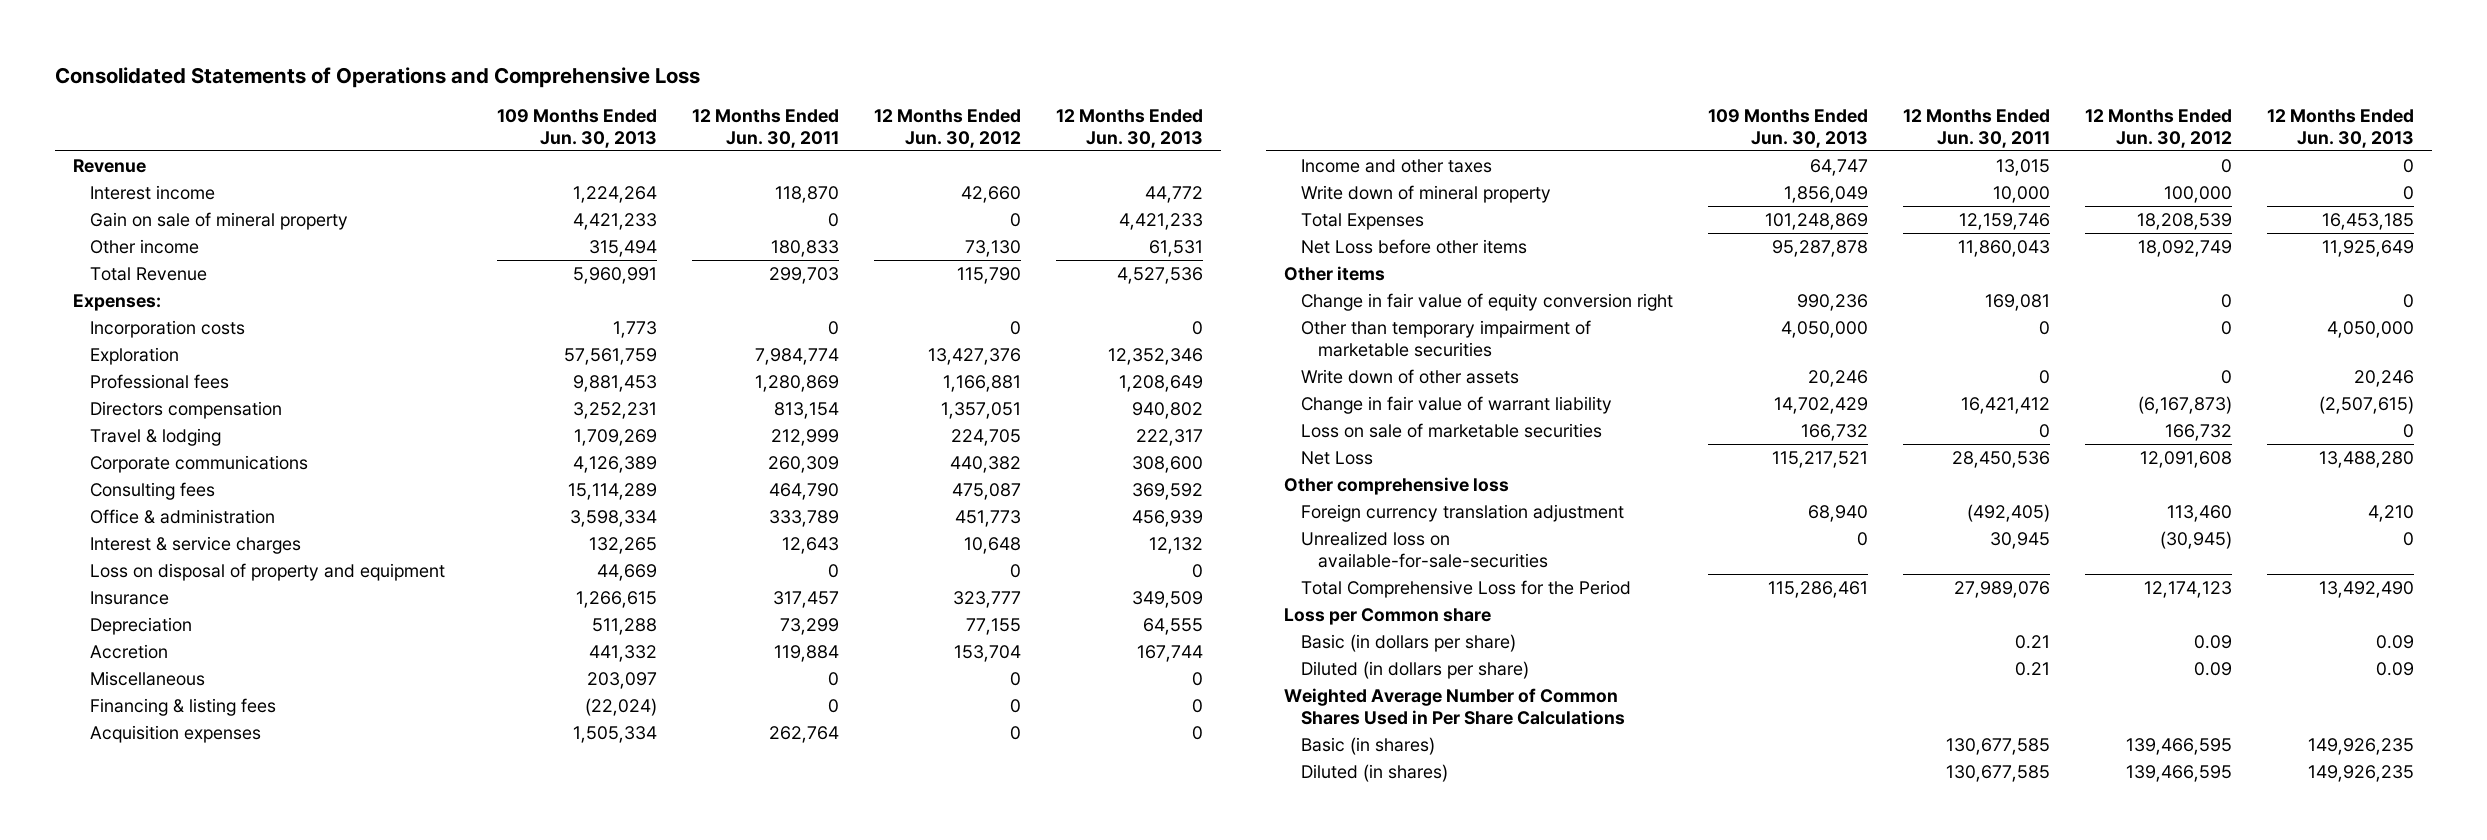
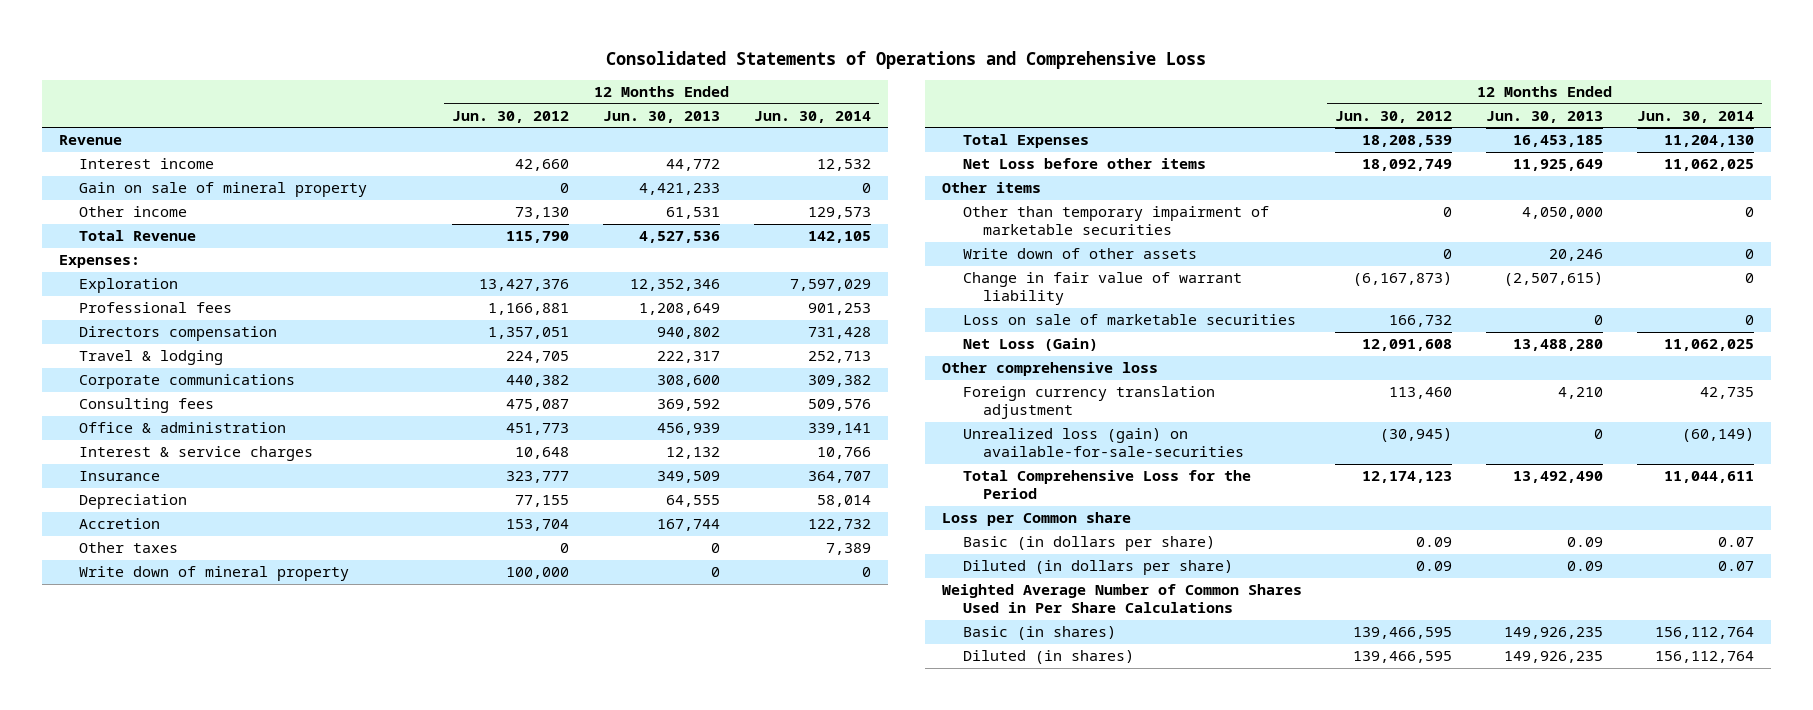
[496,108,657,148] 109 Months Ended Jun. 30, 2013 -> none
[692,108,840,148] 12 Months Ended Jun. 30, 2011 -> none
none -> [753,110,871,123] Jun. 30, 2014
[89,320,245,339] Incorporation costs -> none
[89,563,445,582] Loss on disposal of property and equipment -> none
[89,671,205,687] Miscellaneous -> none
[89,698,276,717] Financing & listing fees -> none
[89,725,261,744] Acquisition expenses -> none
[1300,159,1492,174] Income and other taxes -> [79,542,179,554] Other taxes
[1300,293,1673,312] Change in fair value of equity conversion right -> none
[1300,451,1373,466] Net Loss -> [962,338,1098,352] Net Loss (Gain)
[1300,531,1549,569] Unrealized loss on available-for-sale-securities -> [962,428,1245,458] Unrealized loss (gain) on available-for-sale-securities

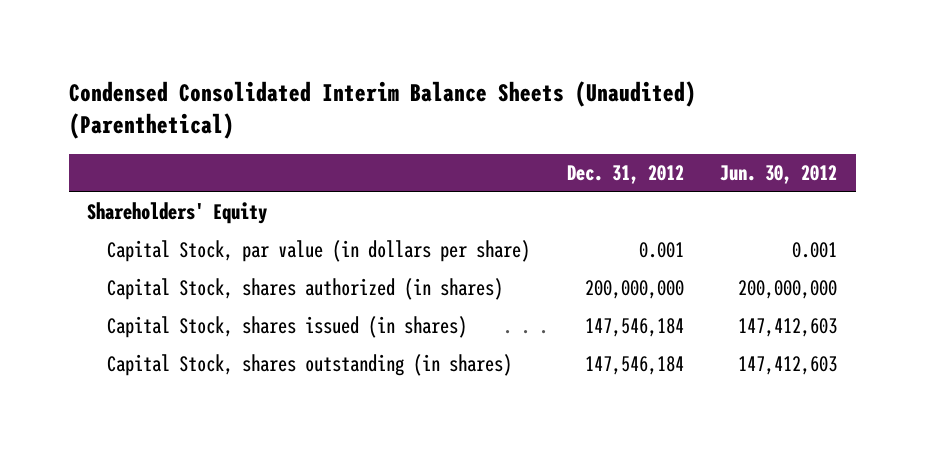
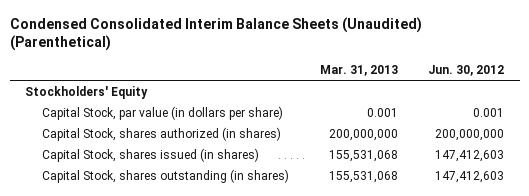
[566,165,684,185] Dec. 31, 2012 -> none
none -> [319,65,398,77] Mar. 31, 2013
[87,202,268,225] Shareholders' Equity -> [25,85,149,99] Stockholders' Equity

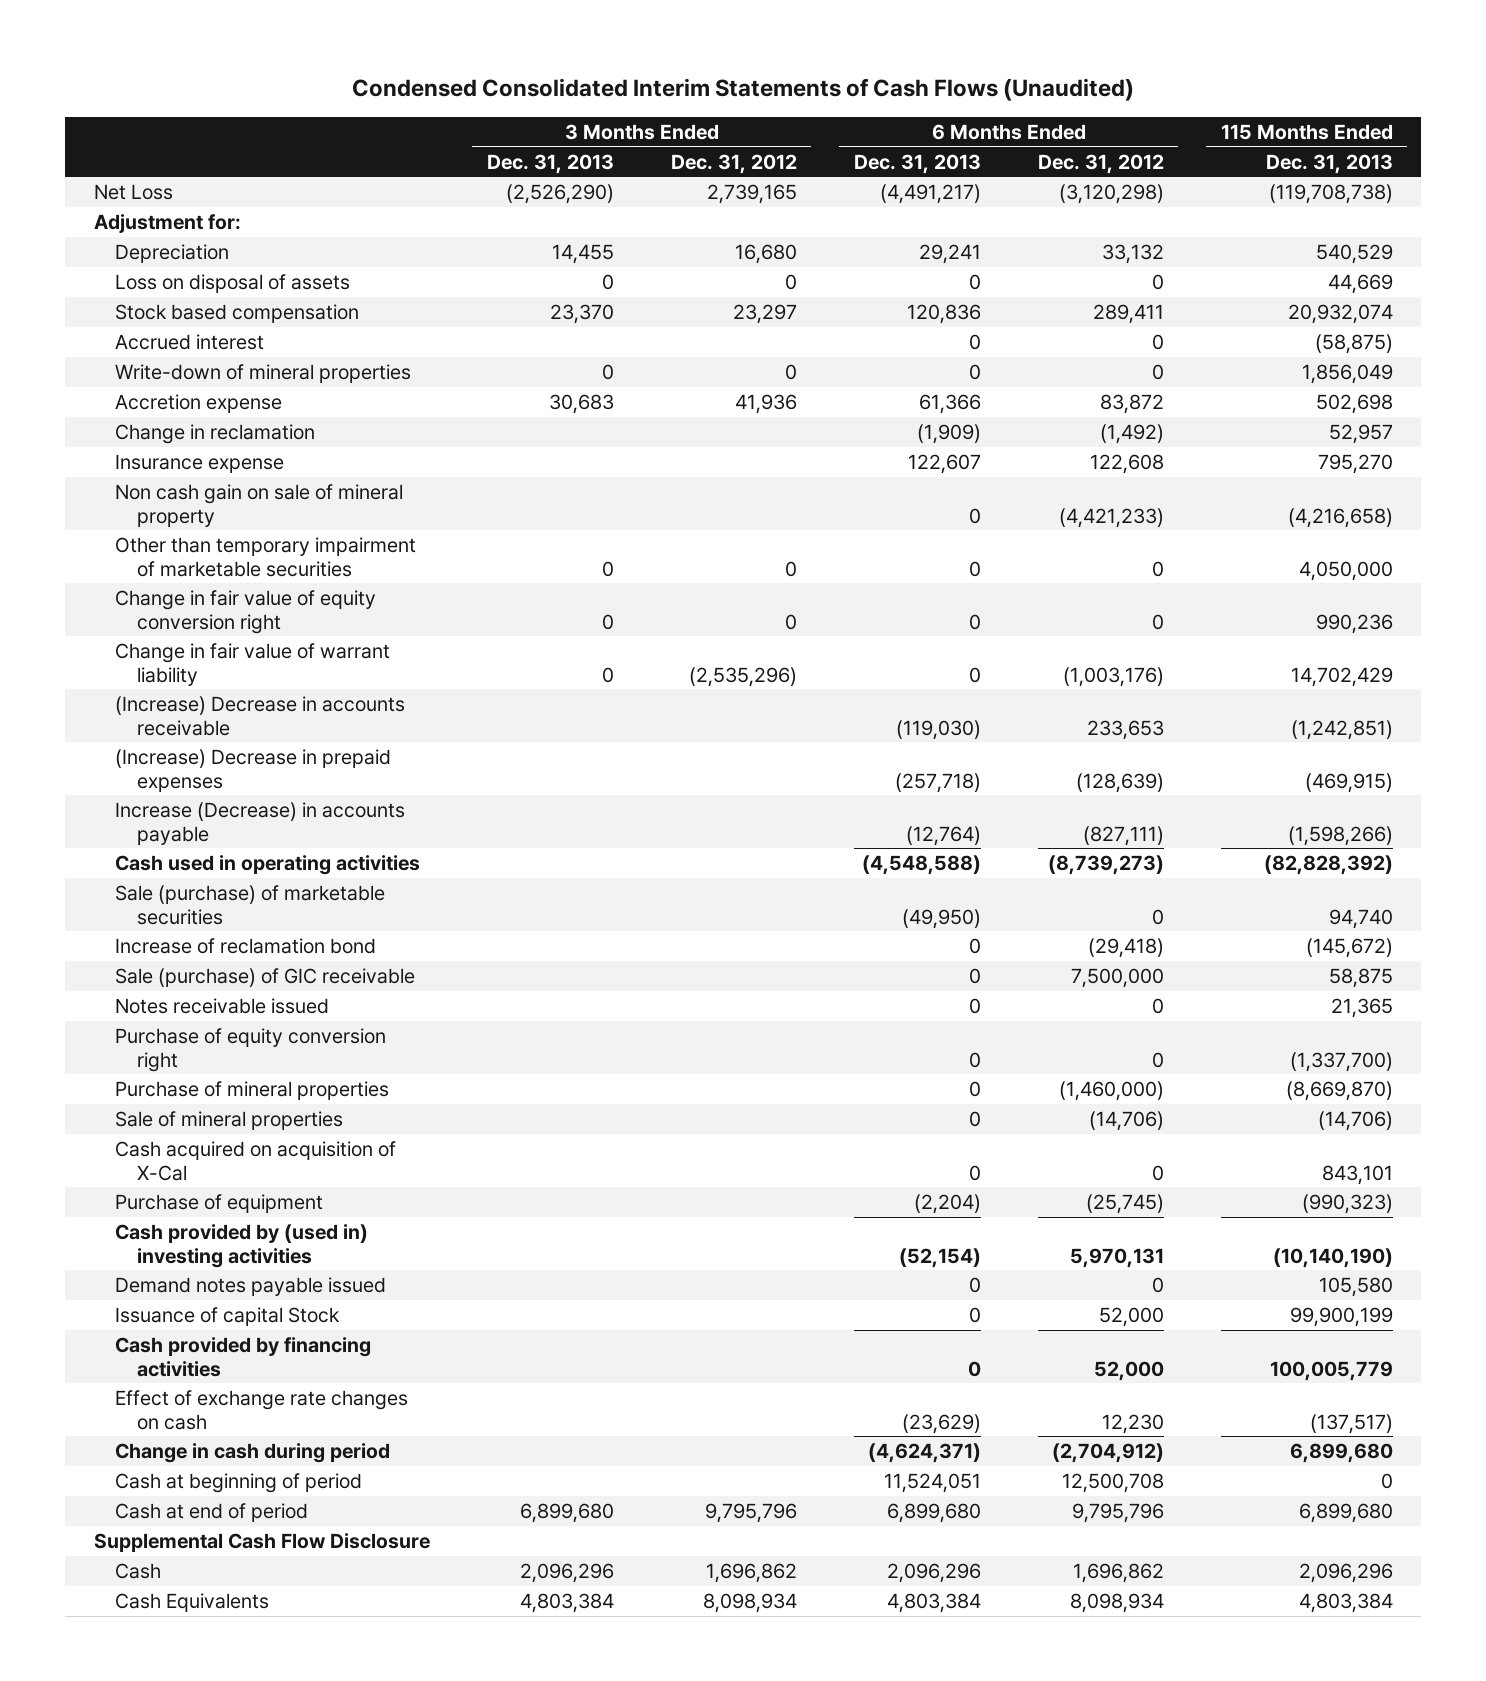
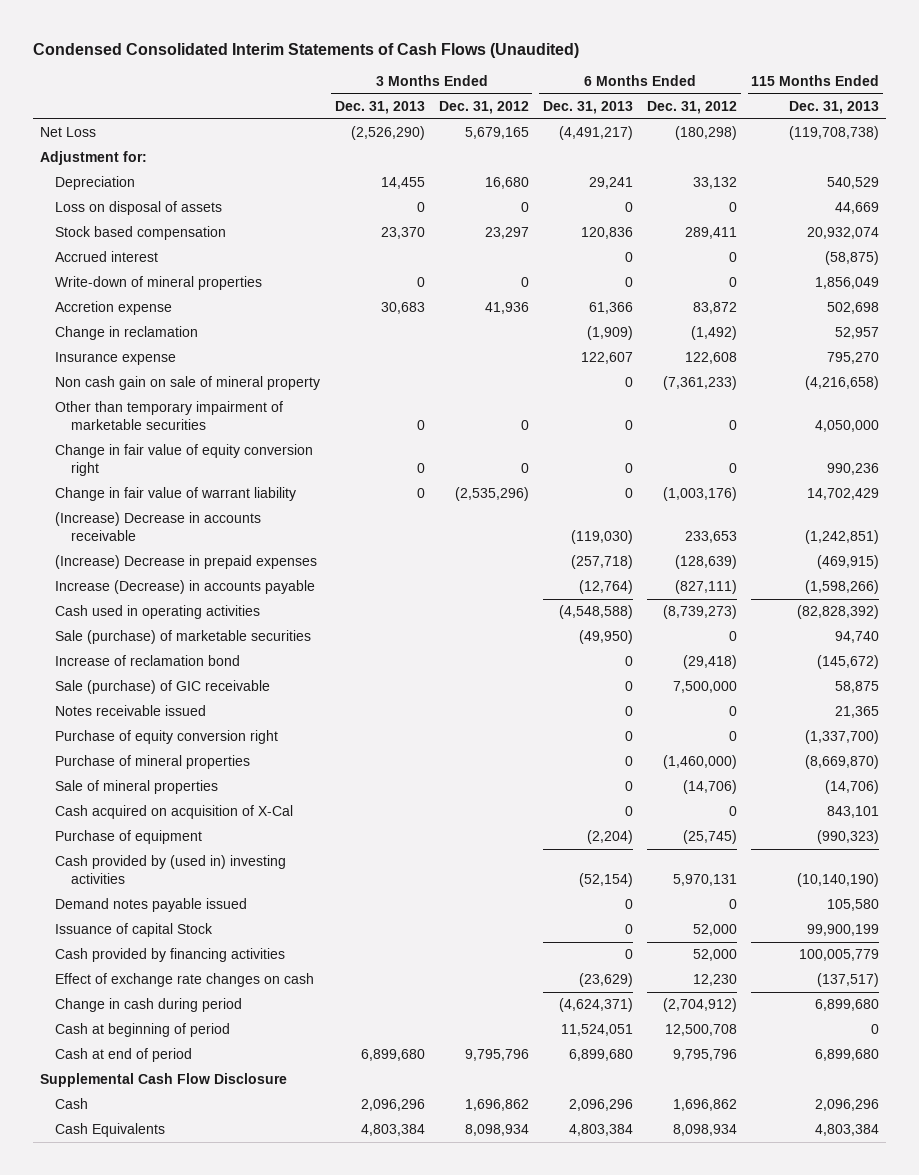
[706,184,797,205] 2,739,165 -> [464,127,529,140] 5,679,165
[1058,184,1164,205] (3,120,298) -> [675,126,738,141] (180,298)
[1058,507,1164,528] (4,421,233) -> [663,376,738,391] (7,361,233)

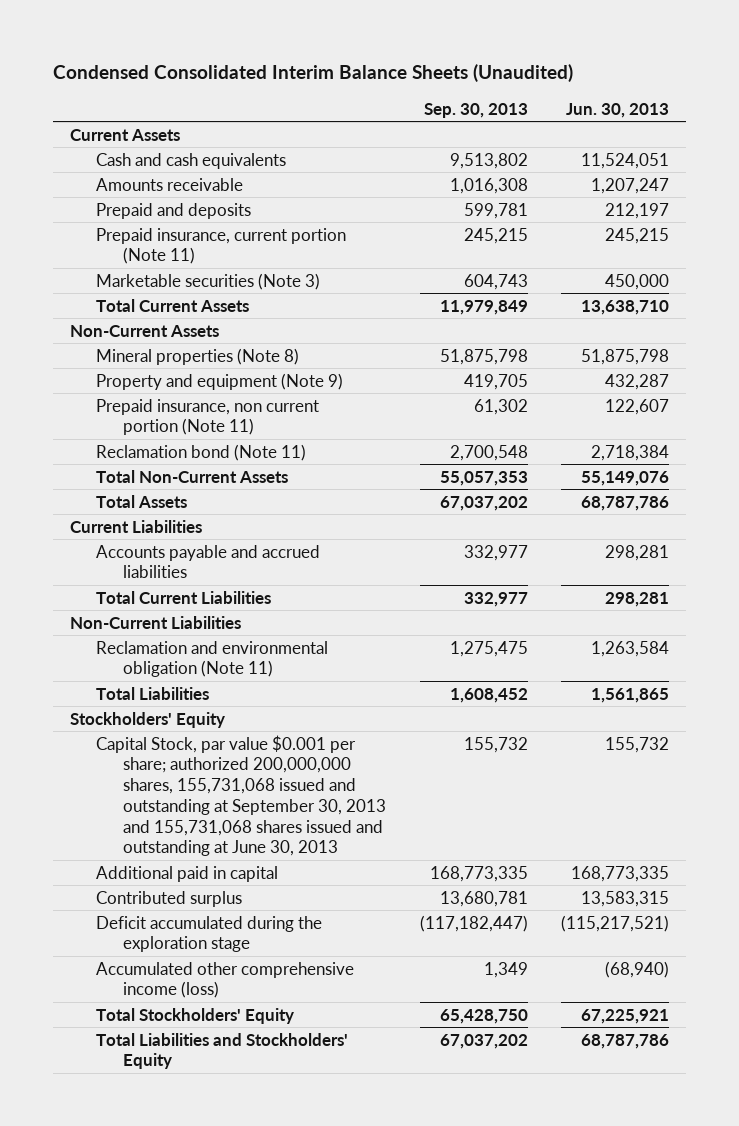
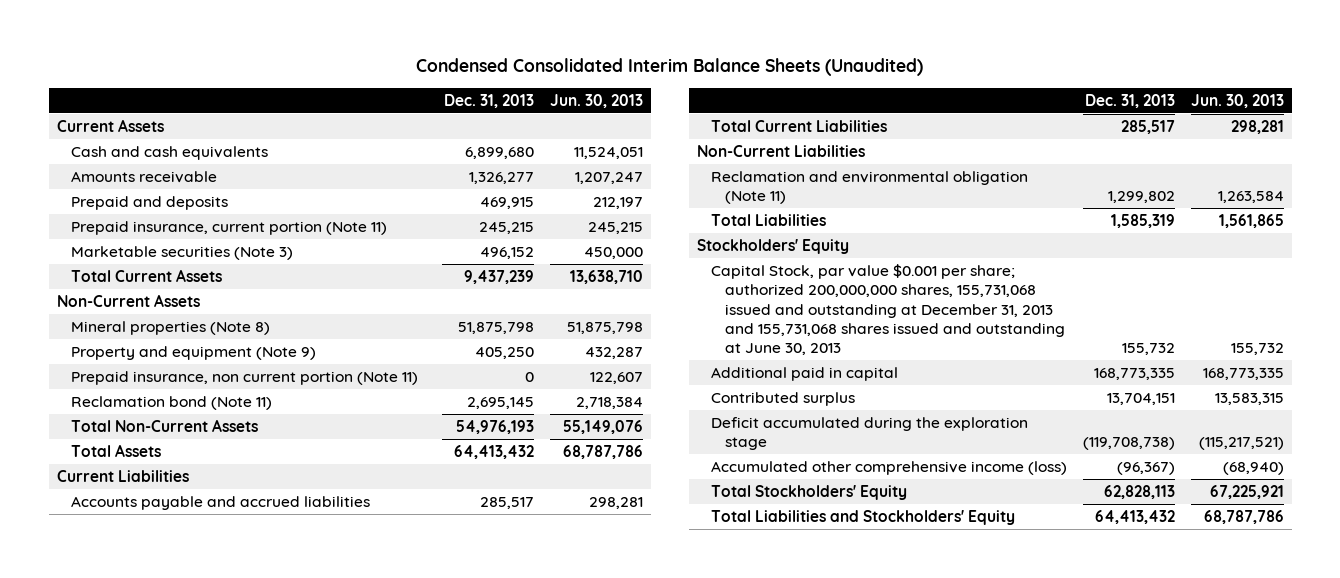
[423,102,528,118] Sep. 30, 2013 -> none
none -> [444,93,535,108] Dec. 31, 2013
[96,734,386,857] Capital Stock, par value $0.001 per share; authorized 200,000,000 shares, 155,731,068 issued and outstanding at September 30, 2013 and 155,731,068 shares issued and outstanding at June 30, 2013 -> [711,264,1066,356] Capital Stock, par value $0.001 per share; authorized 200,000,000 shares, 155,731,068 issued and outstanding at December 31, 2013 and 155,731,068 shares issued and outstanding at June 30, 2013

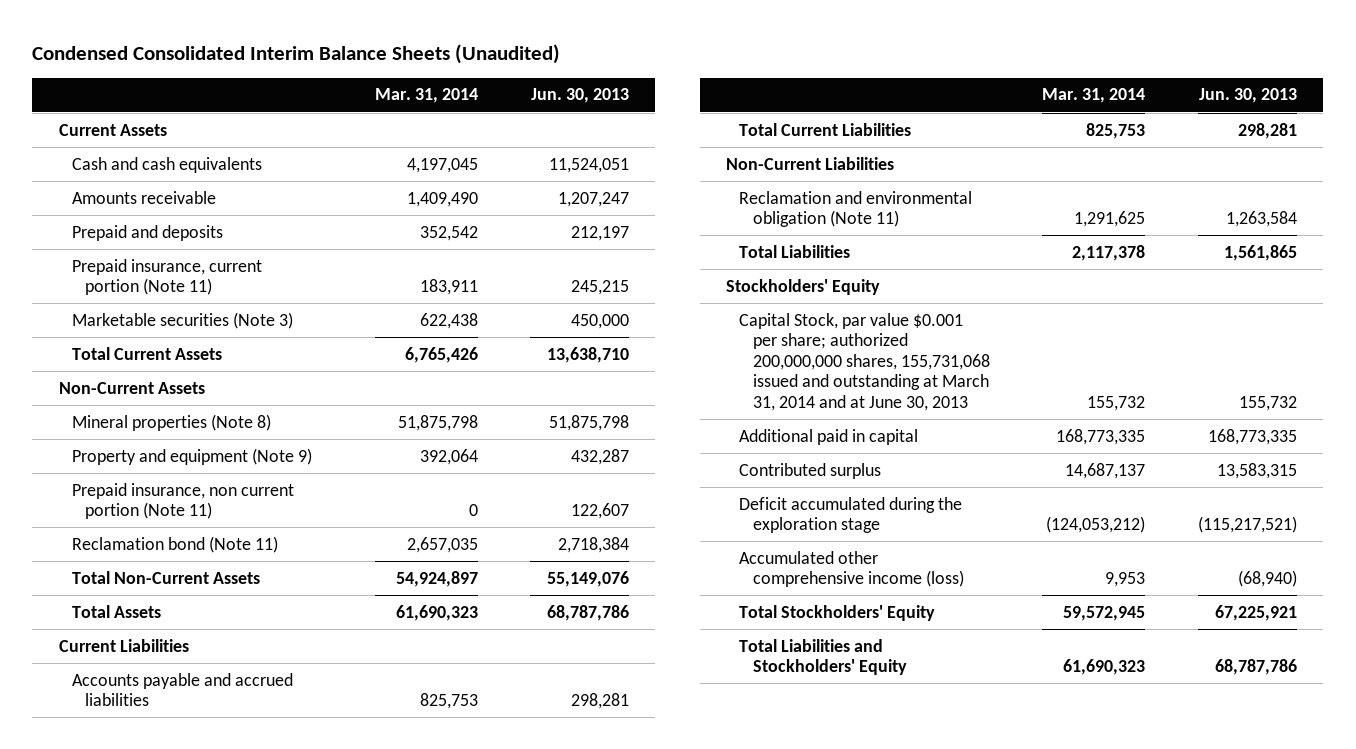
[444,93,535,108] Dec. 31, 2013 -> none
none -> [374,88,478,104] Mar. 31, 2014
[711,264,1066,356] Capital Stock, par value $0.001 per share; authorized 200,000,000 shares, 155,731,068 issued and outstanding at December 31, 2013 and 155,731,068 shares issued and outstanding at June 30, 2013 -> [739,312,990,412] Capital Stock, par value $0.001 per share; authorized 200,000,000 shares, 155,731,068 issued and outstanding at March 31, 2014 and at June 30, 2013

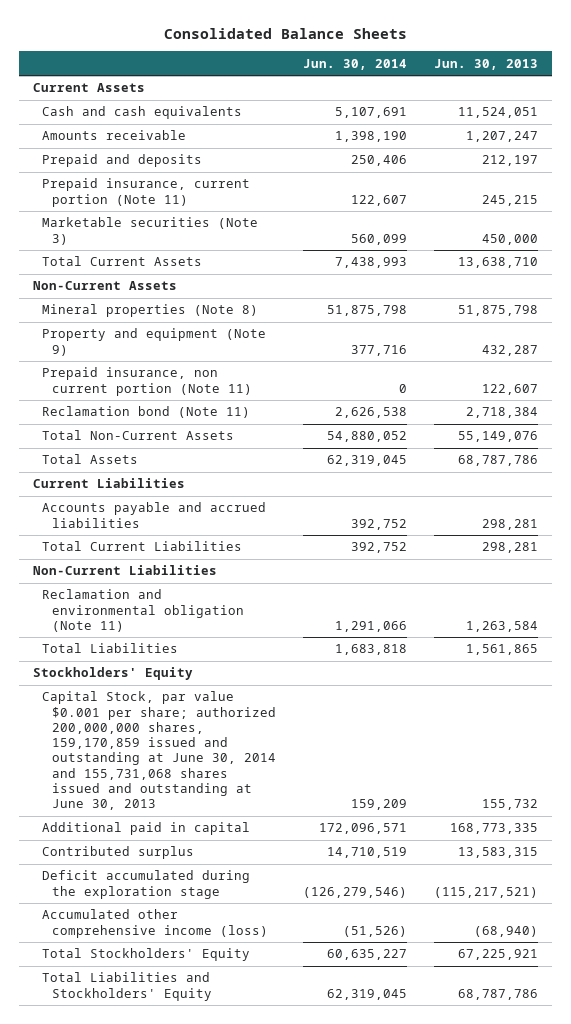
[32,44,561,65] Condensed Consolidated Interim Balance Sheets (Unaudited) -> [163,27,407,39] Consolidated Balance Sheets
[374,88,478,104] Mar. 31, 2014 -> none
none -> [303,58,408,70] Jun. 30, 2014
[739,312,990,412] Capital Stock, par value $0.001 per share; authorized 200,000,000 shares, 155,731,068 issued and outstanding at March 31, 2014 and at June 30, 2013 -> [42,691,276,811] Capital Stock, par value $0.001 per share; authorized 200,000,000 shares, 159,170,859 issued and outstanding at June 30, 2014 and 155,731,068 shares issued and outstanding at June 30, 2013

